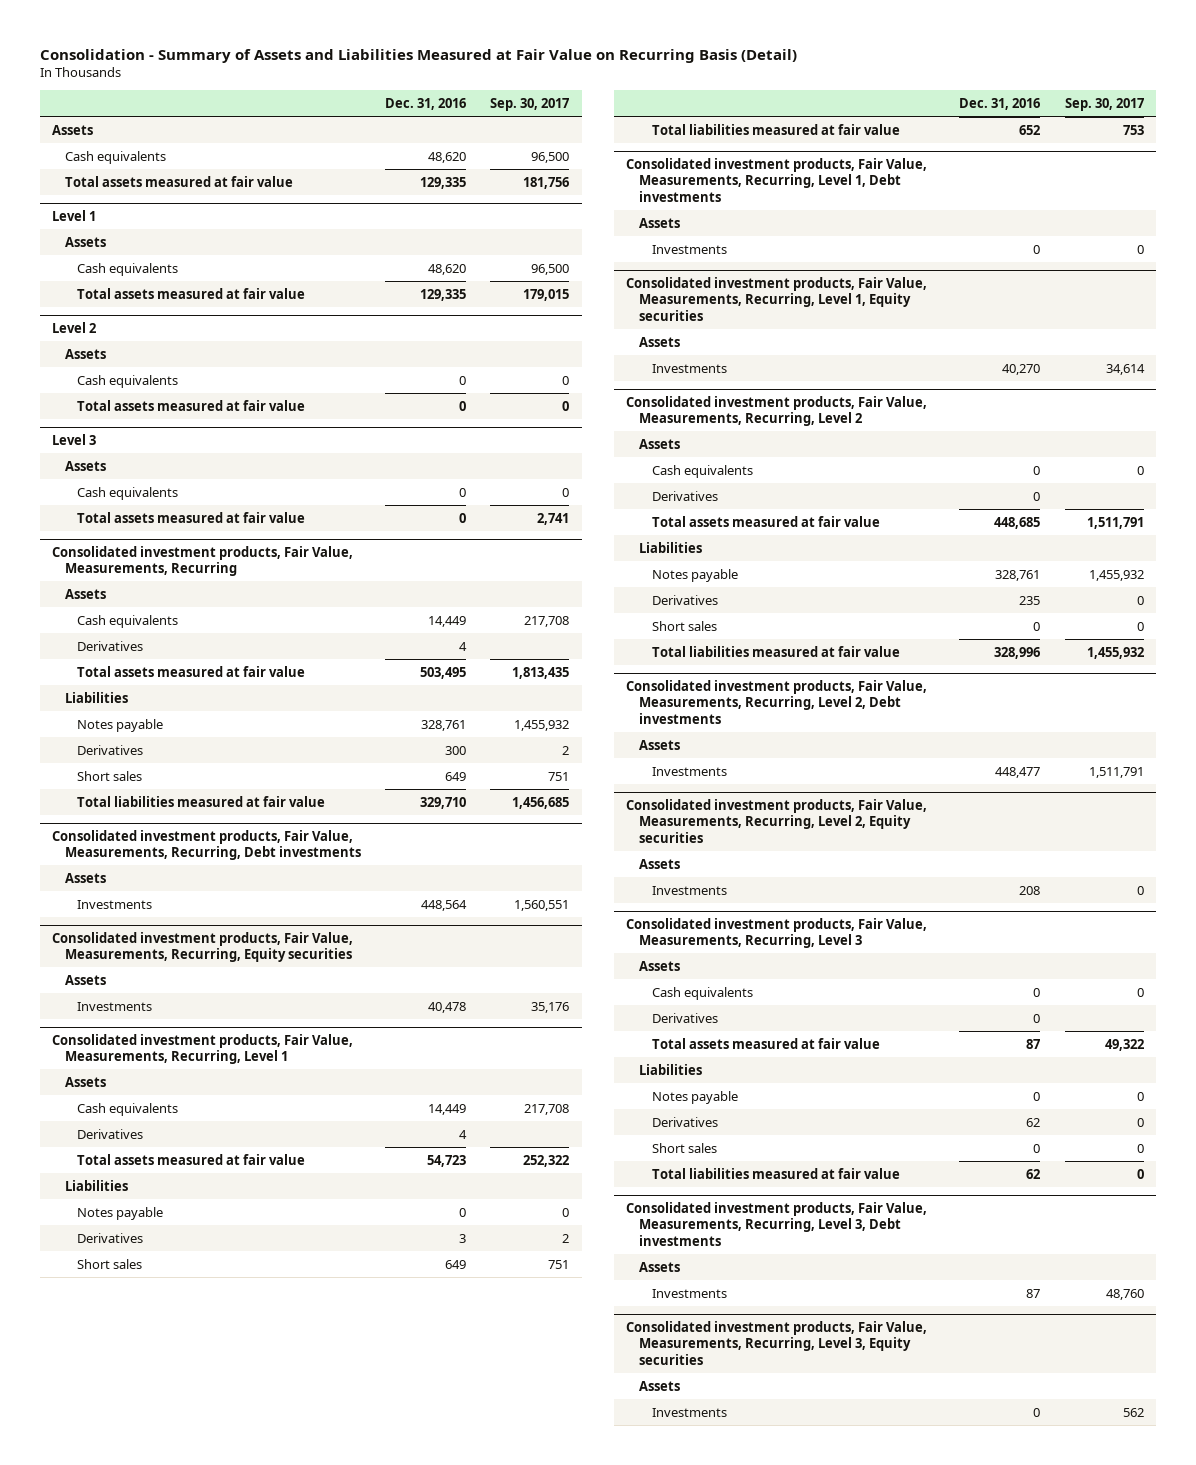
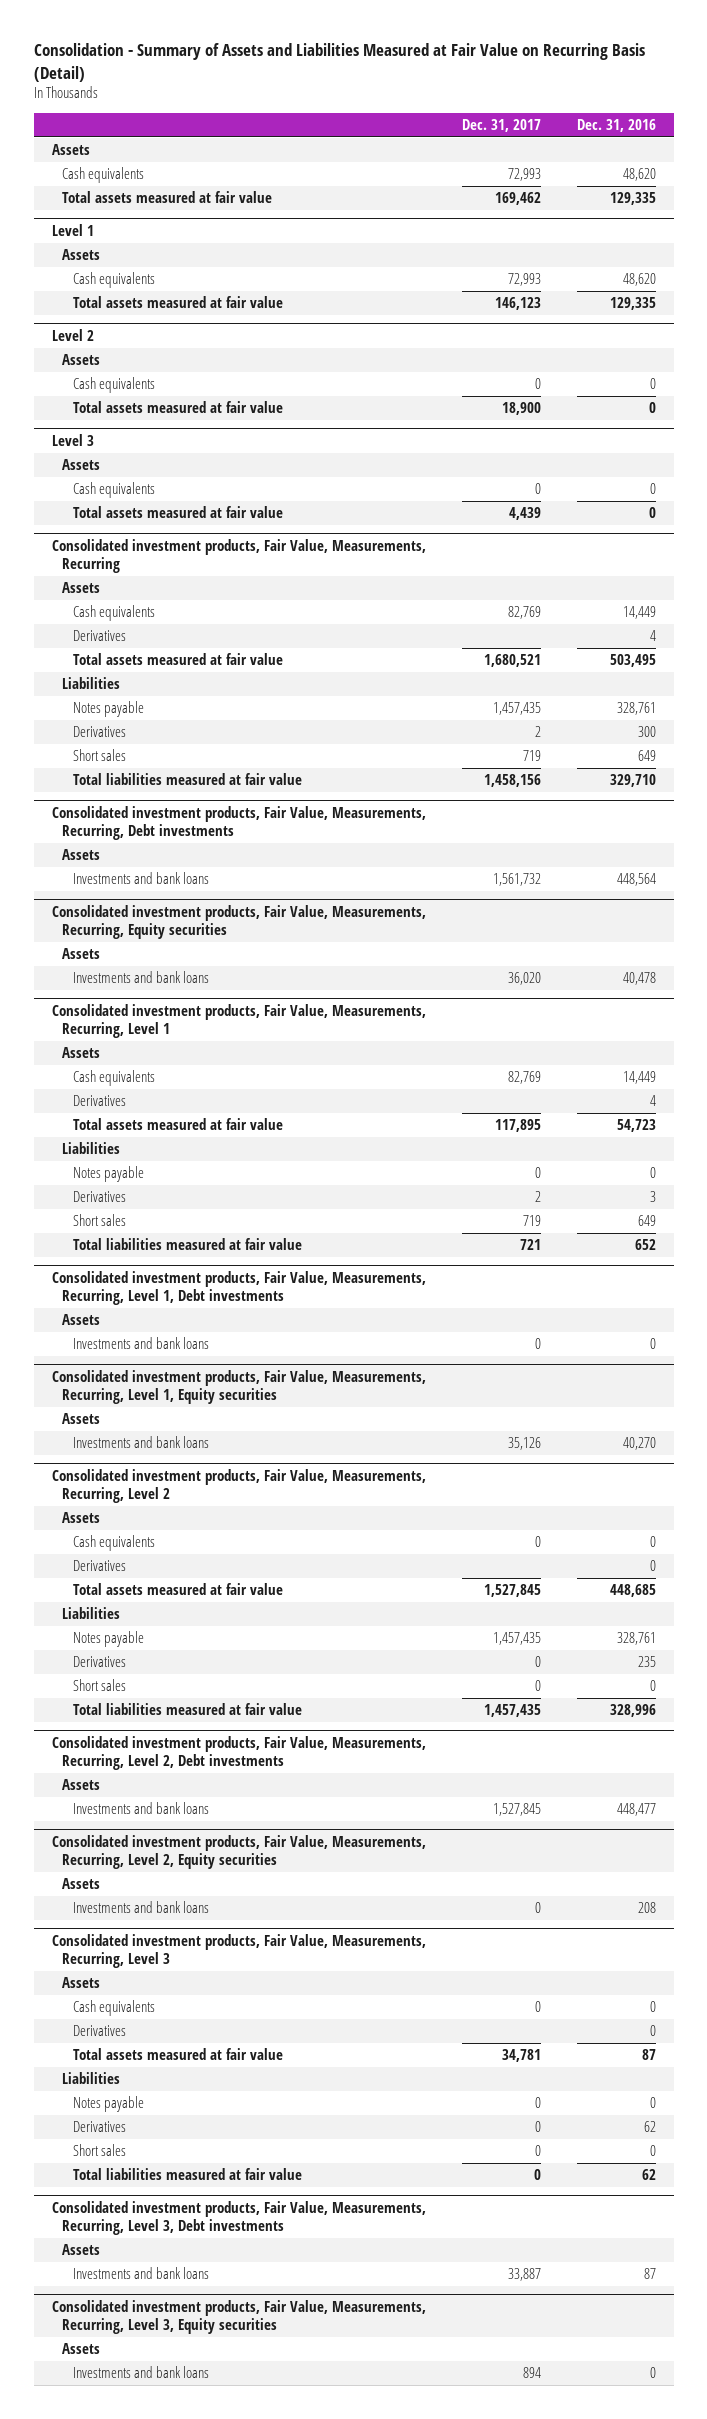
[490,97,570,111] Sep. 30, 2017 -> none
none -> [461,118,541,132] Dec. 31, 2017
[77,899,153,909] Investments -> [73,872,210,885] Investments and bank loans
[77,1001,153,1011] Investments -> [73,971,210,984] Investments and bank loans
[651,244,727,254] Investments -> [73,1337,210,1350] Investments and bank loans
[651,363,727,373] Investments -> [73,1436,210,1449] Investments and bank loans
[651,766,727,776] Investments -> [73,1802,210,1815] Investments and bank loans
[651,885,727,895] Investments -> [73,1901,210,1914] Investments and bank loans
[651,1288,727,1298] Investments -> [73,2267,210,2280] Investments and bank loans
[651,1407,727,1417] Investments -> [73,2366,210,2379] Investments and bank loans

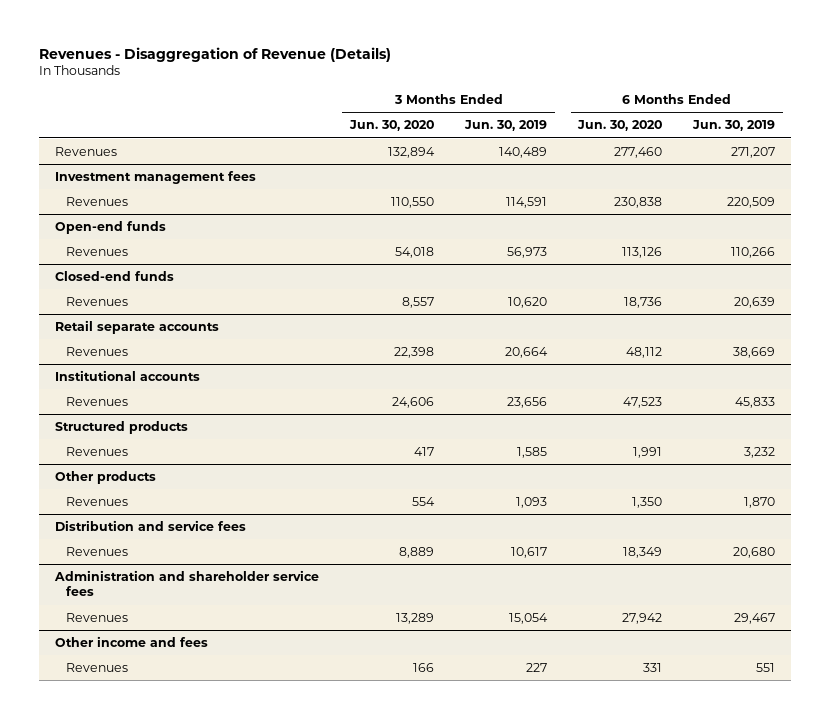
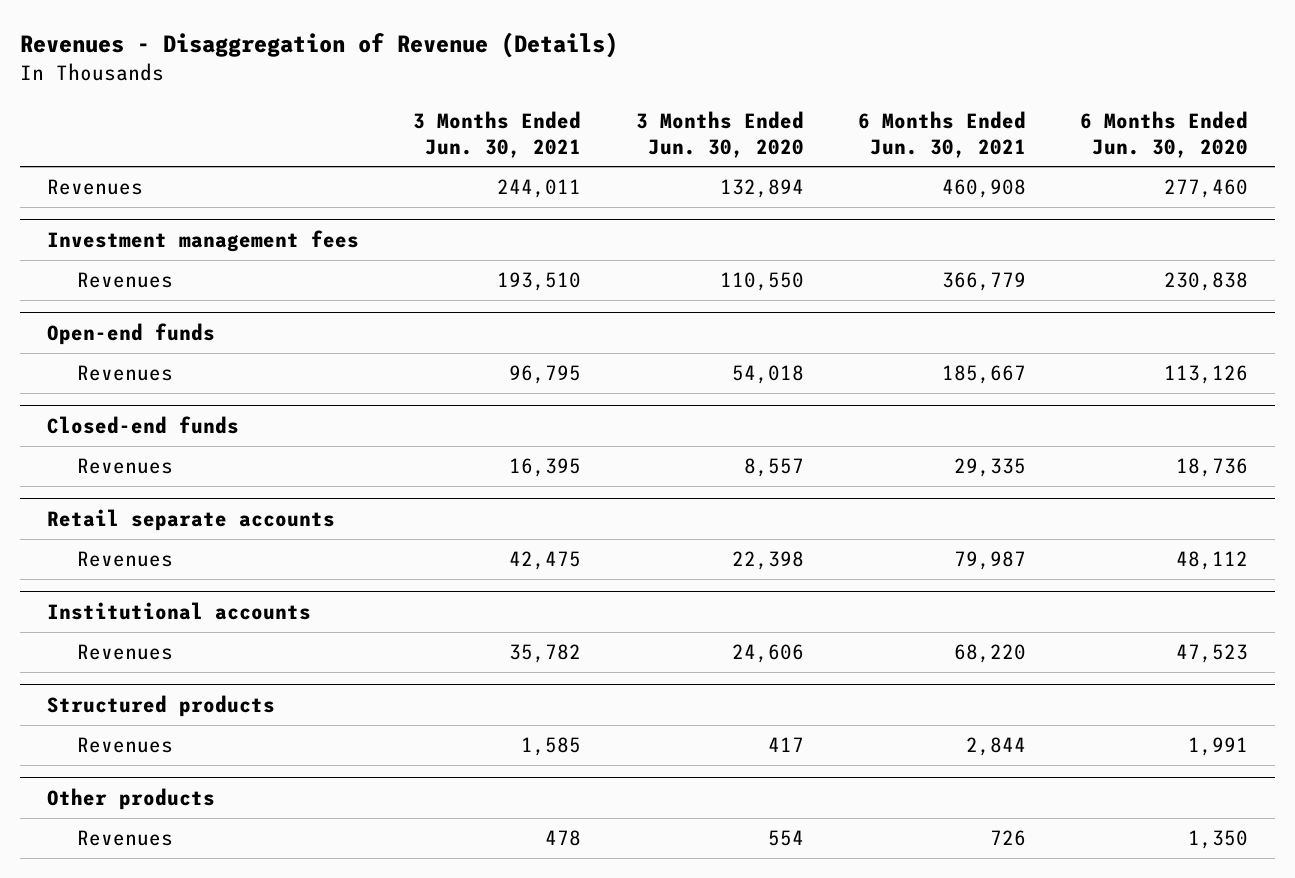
[464,120,548,132] Jun. 30, 2019 -> none
[692,120,776,132] Jun. 30, 2019 -> none
none -> [413,110,582,158] 3 Months Ended Jun. 30, 2021
none -> [858,110,1027,158] 6 Months Ended Jun. 30, 2021
[54,519,246,531] Distribution and service fees -> none
[65,546,128,556] Revenues -> none
[53,569,319,597] Administration and shareholder service fees -> none
[65,612,128,622] Revenues -> none
[54,635,208,647] Other income and fees -> none
[65,662,128,672] Revenues -> none

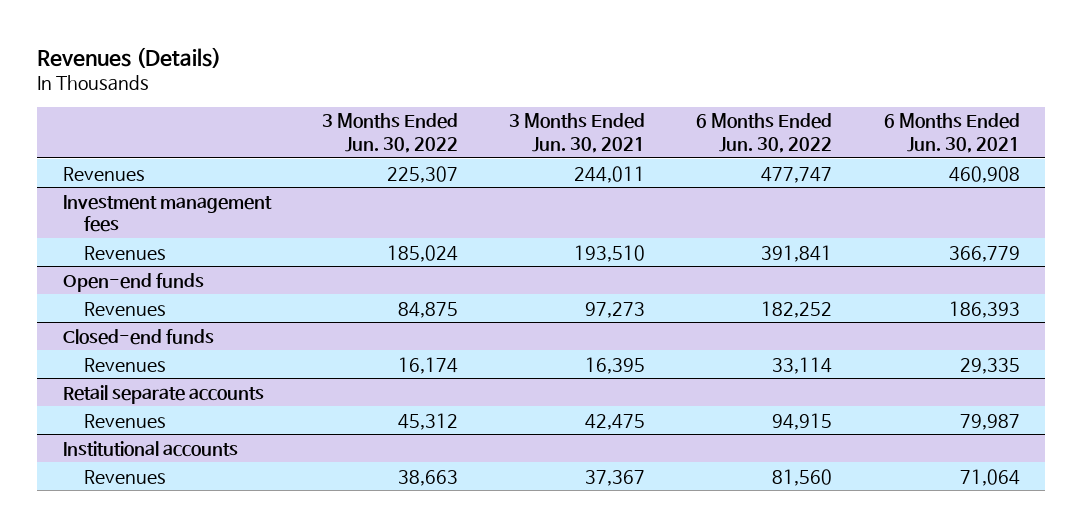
[19,32,618,59] Revenues - Disaggregation of Revenue (Details) -> [37,46,222,68] Revenues (Details)
[635,110,804,158] 3 Months Ended Jun. 30, 2020 -> none
[1080,110,1249,158] 6 Months Ended Jun. 30, 2020 -> none
none -> [321,113,458,154] 3 Months Ended Jun. 30, 2022
none -> [696,113,833,154] 6 Months Ended Jun. 30, 2022
[509,365,582,385] 96,795 -> [585,301,646,318] 97,273
[942,365,1027,385] 185,667 -> [948,300,1020,318] 186,393
[47,695,276,718] Structured products -> none
[77,737,174,754] Revenues -> none
[47,788,216,811] Other products -> none
[77,830,174,847] Revenues -> none
[509,644,582,664] 35,782 -> [585,469,646,486] 37,367
[954,644,1027,664] 68,220 -> [959,468,1020,486] 71,064

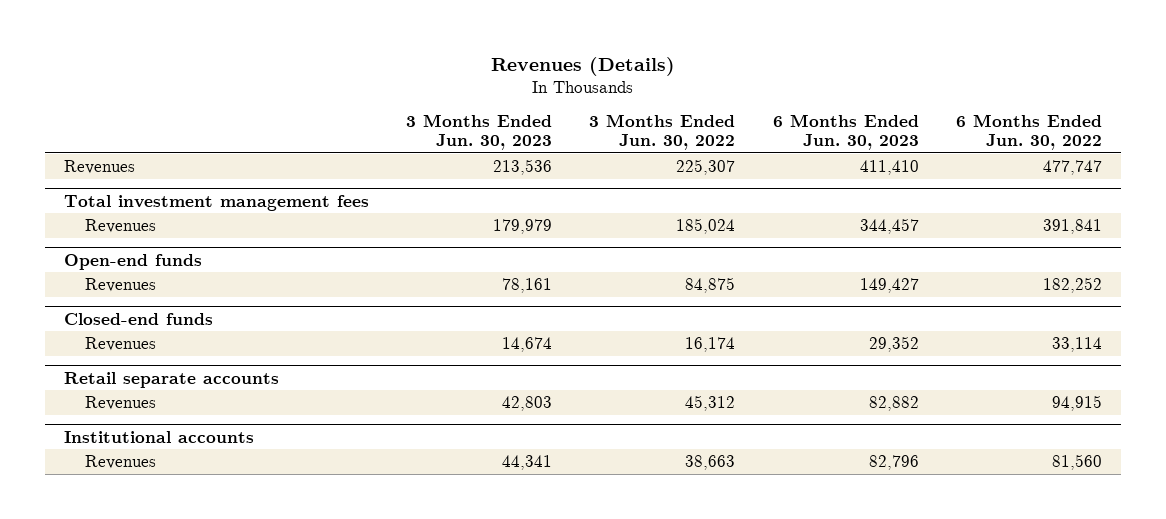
[509,113,646,154] 3 Months Ended Jun. 30, 2021 -> none
[883,113,1020,154] 6 Months Ended Jun. 30, 2021 -> none
none -> [406,113,553,151] 3 Months Ended Jun. 30, 2023
none -> [772,113,919,151] 6 Months Ended Jun. 30, 2023
[62,194,272,233] Investment management fees -> [63,194,369,211] Total investment management fees

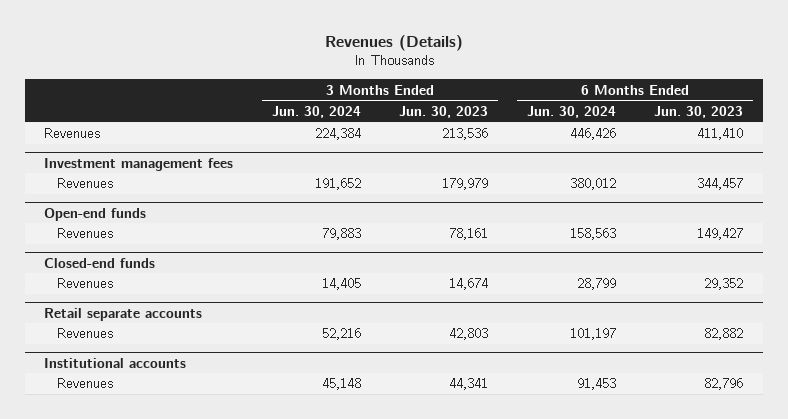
[589,113,736,151] 3 Months Ended Jun. 30, 2022 -> none
[955,113,1102,151] 6 Months Ended Jun. 30, 2022 -> none
none -> [271,106,361,119] Jun. 30, 2024
none -> [526,106,616,119] Jun. 30, 2024
[63,194,369,211] Total investment management fees -> [44,157,234,171] Investment management fees

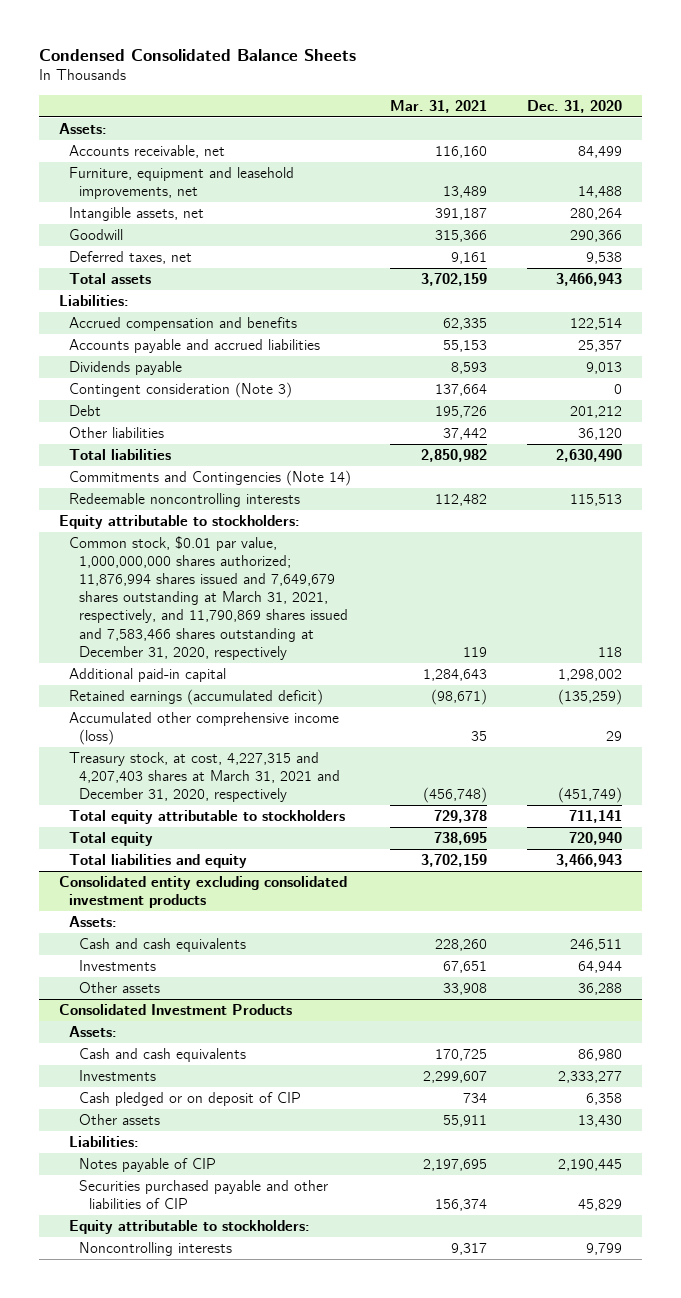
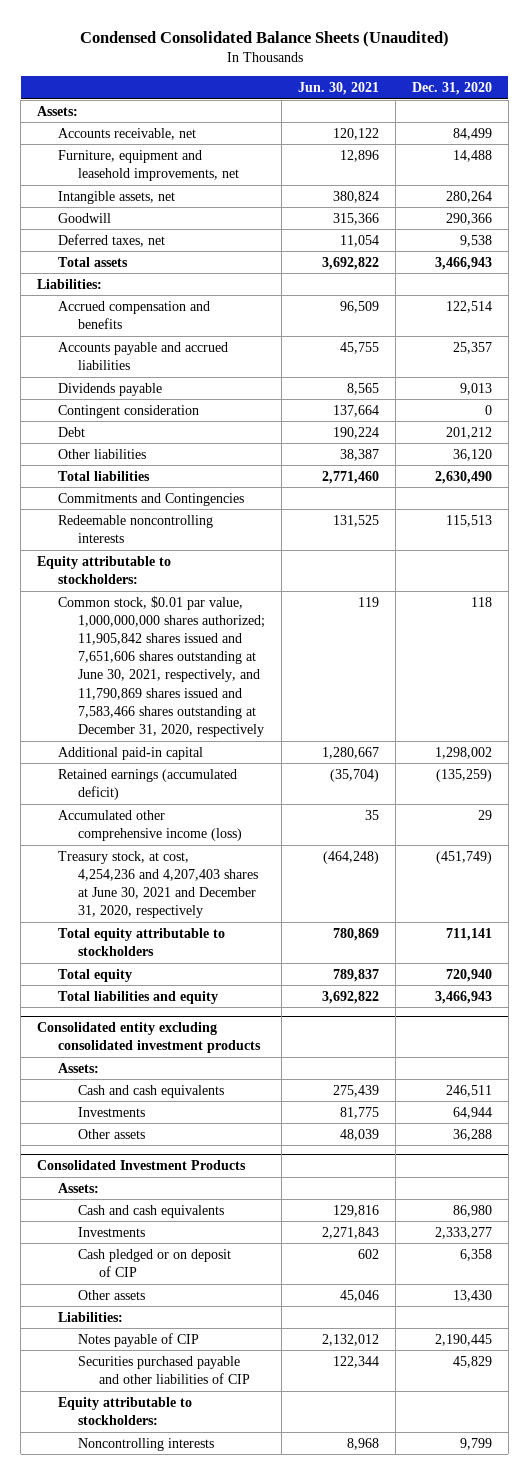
[38,48,356,61] Condensed Consolidated Balance Sheets -> [79,30,449,47] Condensed Consolidated Balance Sheets (Unaudited)
[390,99,488,113] Mar. 31, 2021 -> none
none -> [298,82,380,96] Jun. 30, 2021
[68,382,292,399] Contingent consideration (Note 3) -> [57,404,199,418] Contingent consideration
[68,470,351,487] Commitments and Contingencies (Note 14) -> [57,492,244,506] Commitments and Contingencies
[68,536,348,660] Common stock, $0.01 par value, 1,000,000,000 shares authorized; 11,876,994 shares issued and 7,649,679 shares outstanding at March 31, 2021, respectively, and 11,790,869 shares issued and 7,583,466 shares outstanding at December 31, 2020, respectively -> [57,595,266,737] Common stock, $0.01 par value, 1,000,000,000 shares authorized; 11,905,842 shares issued and 7,651,606 shares outstanding at June 30, 2021, respectively, and 11,790,869 shares issued and 7,583,466 shares outstanding at December 31, 2020, respectively
[68,752,340,803] Treasury stock, at cost, 4,227,315 and 4,207,403 shares at March 31, 2021 and December 31, 2020, respectively -> [57,850,259,919] Treasury stock, at cost, 4,254,236 and 4,207,403 shares at June 30, 2021 and December 31, 2020, respectively

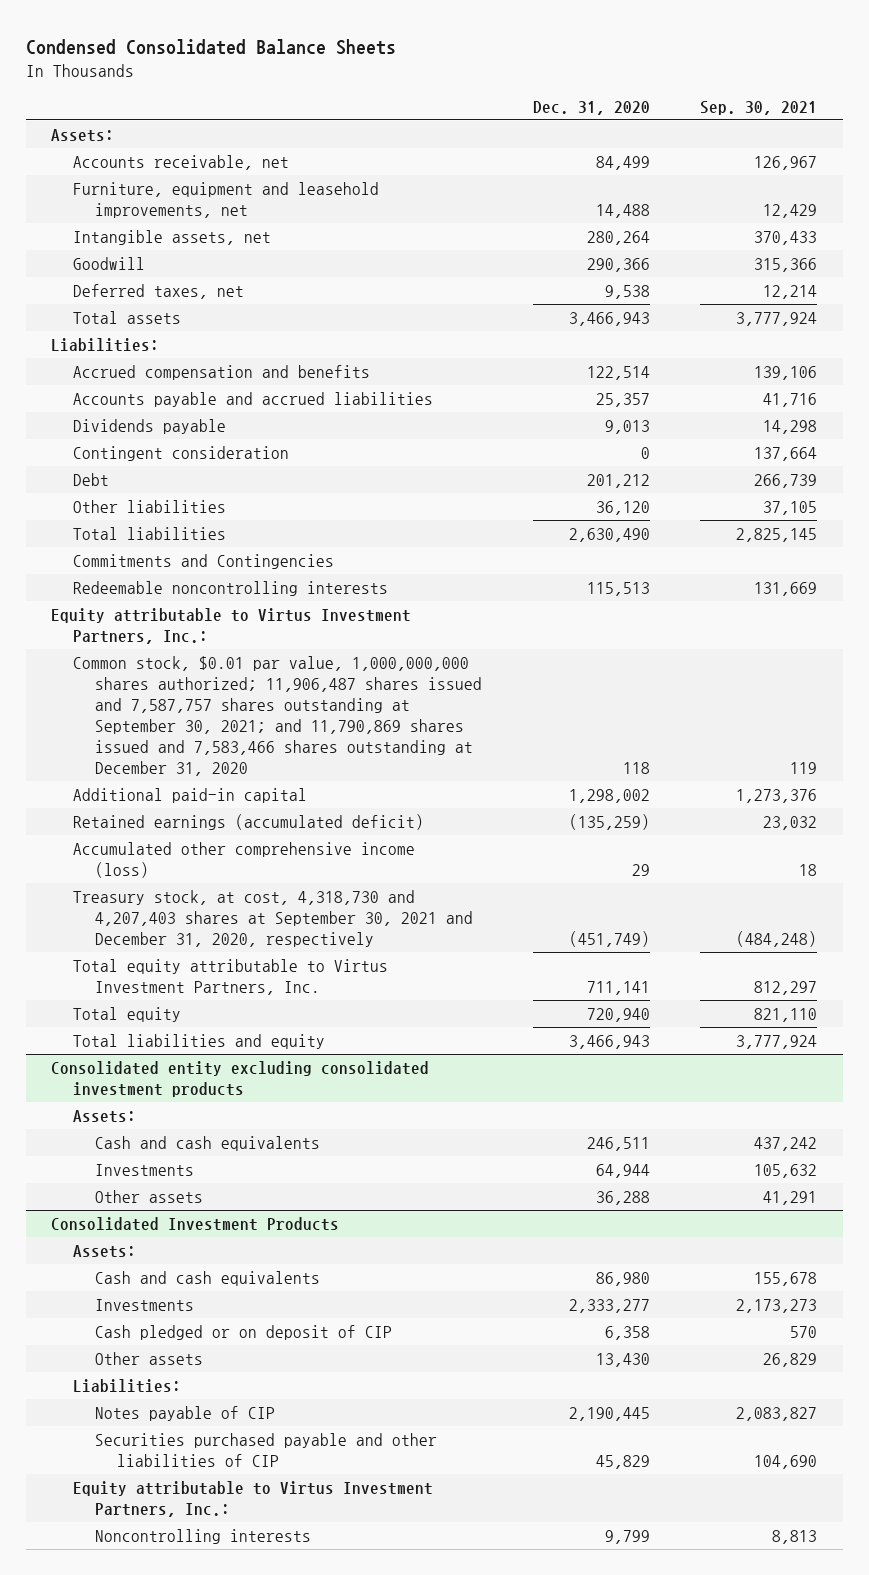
[79,30,449,47] Condensed Consolidated Balance Sheets (Unaudited) -> [26,38,397,55] Condensed Consolidated Balance Sheets
[298,82,380,96] Jun. 30, 2021 -> none
none -> [700,100,818,115] Sep. 30, 2021
[37,555,172,584] Equity attributable to stockholders: -> [51,607,412,644] Equity attributable to Virtus Investment Partners, Inc.:
[57,595,266,737] Common stock, $0.01 par value, 1,000,000,000 shares authorized; 11,905,842 shares issued and 7,651,606 shares outstanding at June 30, 2021, respectively, and 11,790,869 shares issued and 7,583,466 shares outstanding at December 31, 2020, respectively -> [73,655,483,776] Common stock, $0.01 par value, 1,000,000,000 shares authorized; 11,906,487 shares issued and 7,587,757 shares outstanding at September 30, 2021; and 11,790,869 shares issued and 7,583,466 shares outstanding at December 31, 2020
[57,850,259,919] Treasury stock, at cost, 4,254,236 and 4,207,403 shares at June 30, 2021 and December 31, 2020, respectively -> [73,889,474,947] Treasury stock, at cost, 4,318,730 and 4,207,403 shares at September 30, 2021 and December 31, 2020, respectively
[57,927,225,956] Total equity attributable to stockholders -> [73,958,389,995] Total equity attributable to Virtus Investment Partners, Inc.
[57,1396,192,1425] Equity attributable to stockholders: -> [73,1480,434,1517] Equity attributable to Virtus Investment Partners, Inc.:

